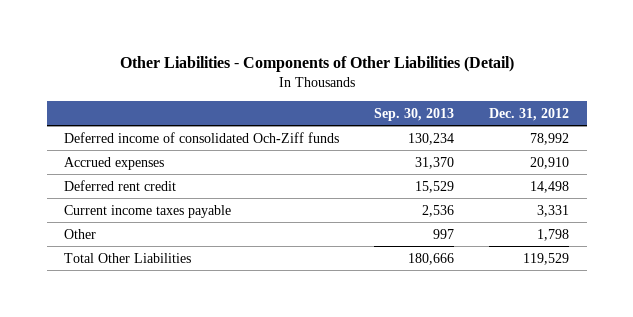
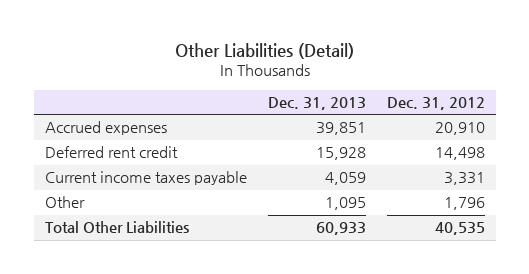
[119,56,514,73] Other Liabilities - Components of Other Liabilities (Detail) -> [174,43,354,60] Other Liabilities (Detail)
[374,107,455,121] Sep. 30, 2013 -> none
none -> [267,97,366,111] Dec. 31, 2013
[64,131,340,143] Deferred income of consolidated Och-Ziff funds -> none
[537,228,570,241] 1,798 -> [443,197,485,211] 1,796
[523,252,570,265] 119,529 -> [434,222,485,236] 40,535

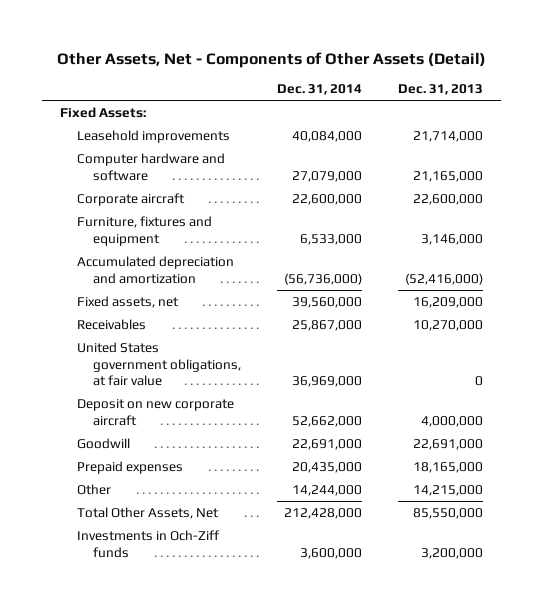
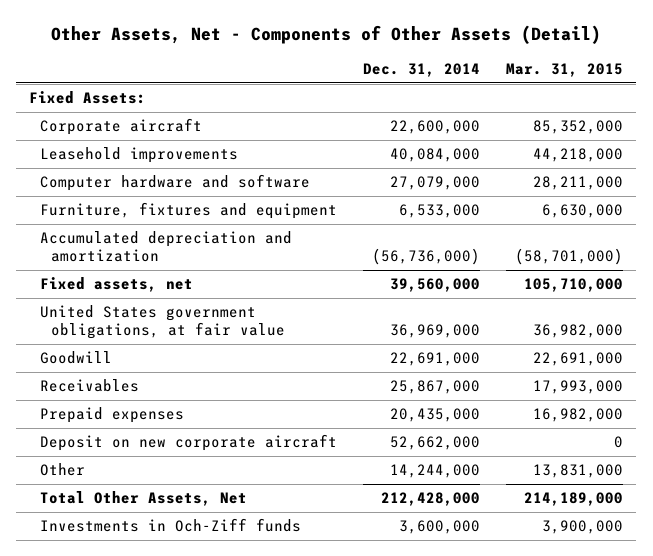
[398,84,484,96] Dec. 31, 2013 -> none
none -> [506,63,624,78] Mar. 31, 2015
[76,192,185,206] Corporate aircraft -> [40,118,203,136] Corporate aircraft
[76,318,146,330] Receivables -> [40,379,140,393] Receivables
[76,398,234,426] Deposit on new corporate aircraft -> [40,434,338,452] Deposit on new corporate aircraft

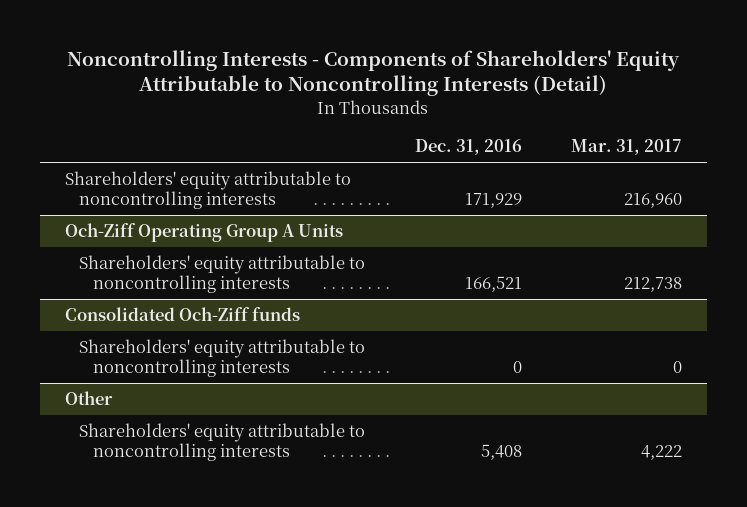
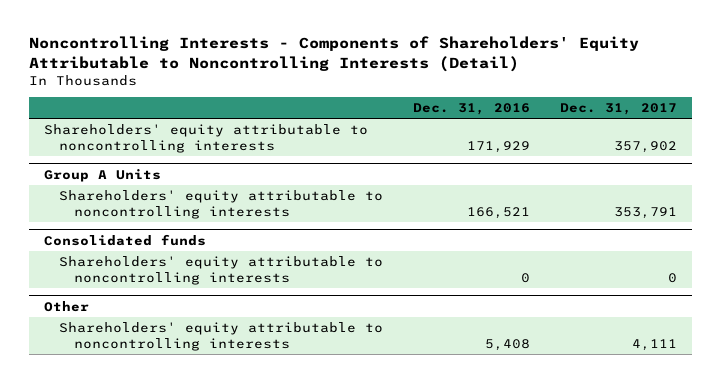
[571,139,683,156] Mar. 31, 2017 -> none
none -> [559,102,677,115] Dec. 31, 2017
[64,223,343,243] Och-Ziff Operating Group A Units -> [43,168,161,182] Group A Units
[64,307,300,322] Consolidated Och-Ziff funds -> [43,233,206,246] Consolidated funds

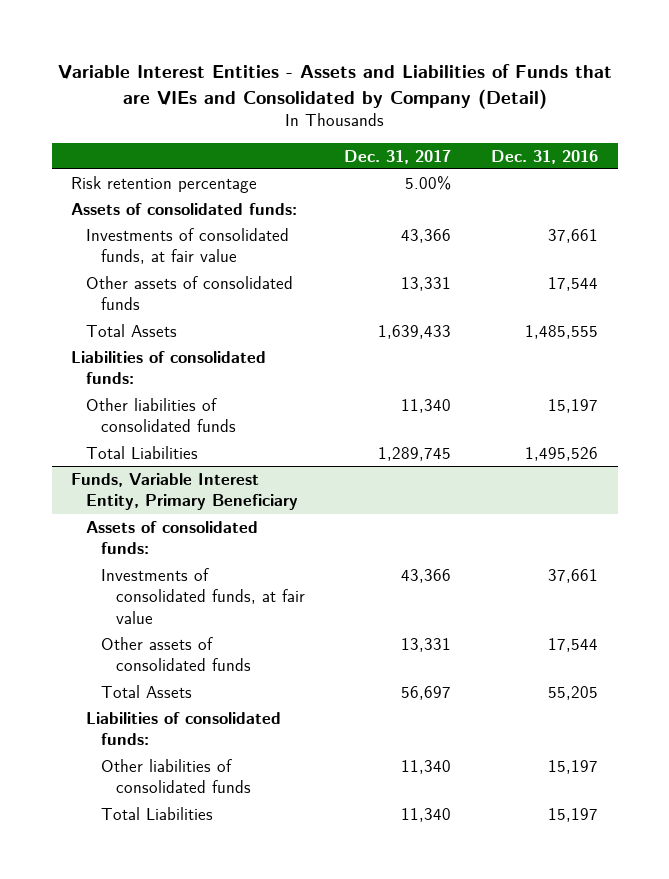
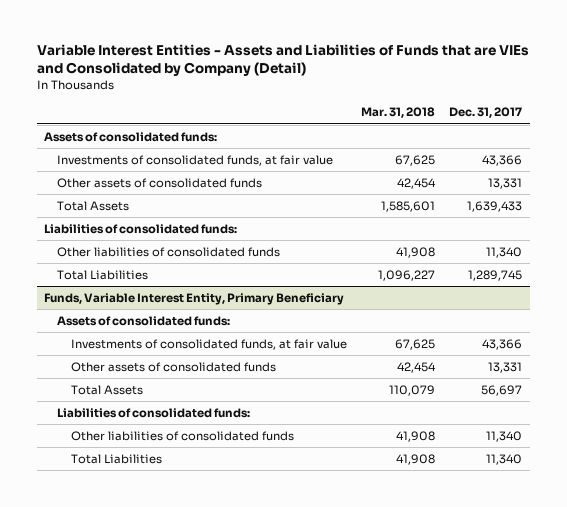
[491,149,599,164] Dec. 31, 2016 -> none
none -> [361,107,436,119] Mar. 31, 2018
[71,175,258,193] Risk retention percentage -> none

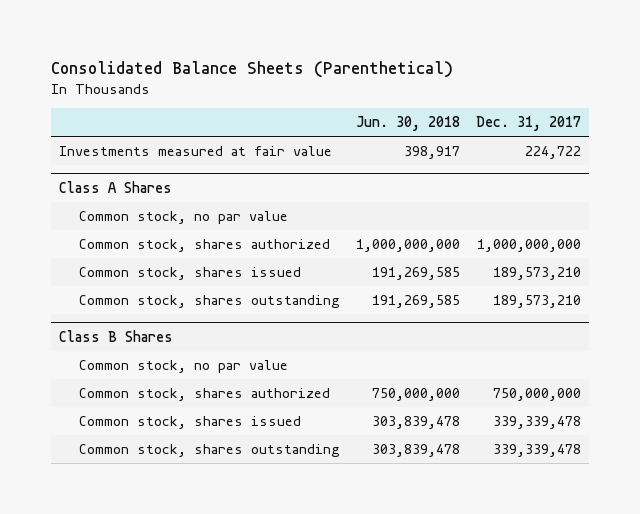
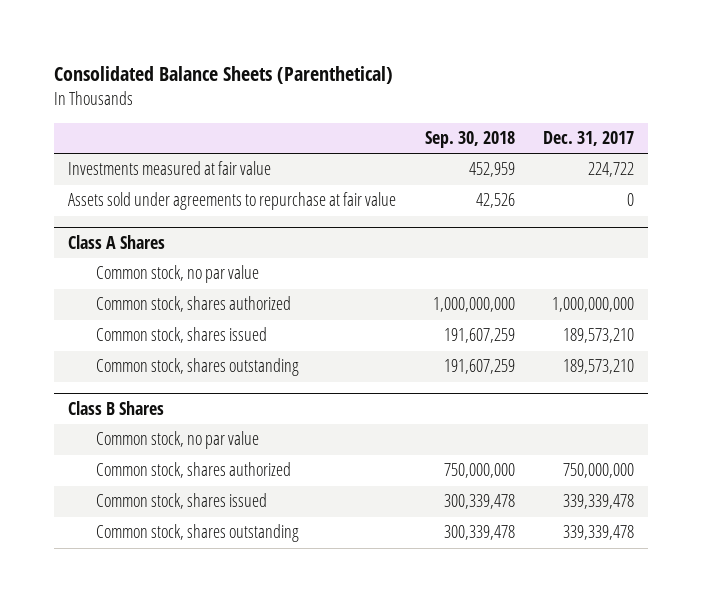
[356,116,461,132] Jun. 30, 2018 -> none
none -> [424,131,515,149] Sep. 30, 2018
none -> [68,192,397,211] Assets sold under agreements to repurchase at fair value

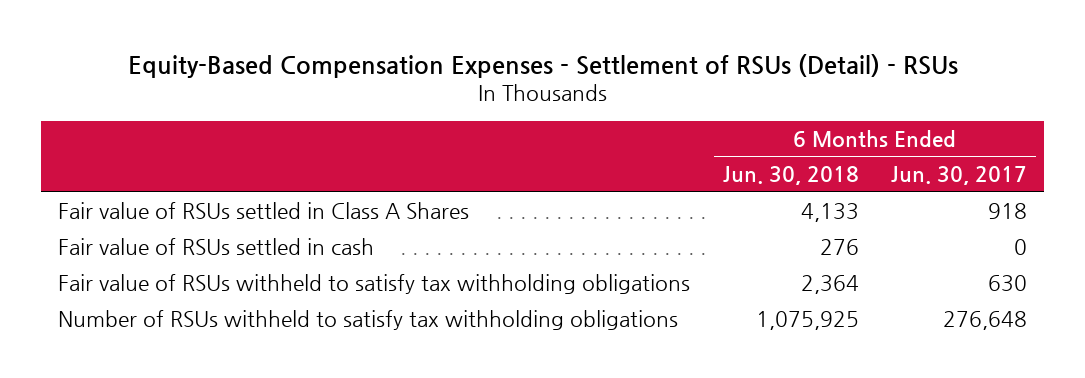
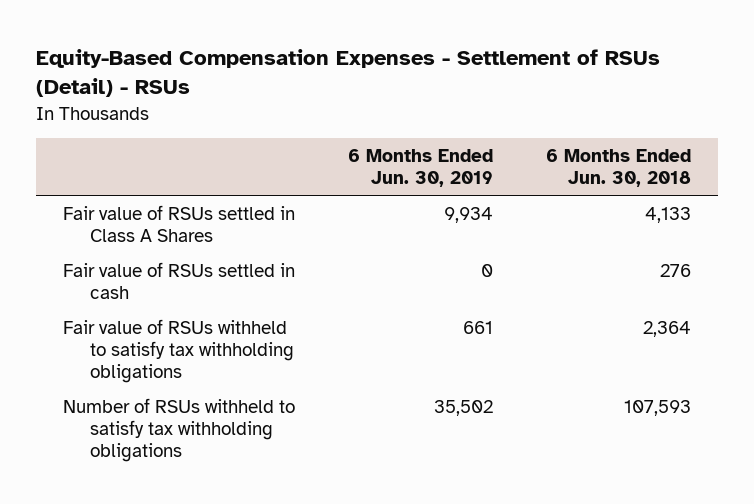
[891,166,1028,186] Jun. 30, 2017 -> none
none -> [348,149,494,188] 6 Months Ended Jun. 30, 2019
[755,310,859,330] 1,075,925 -> [624,399,692,416] 107,593

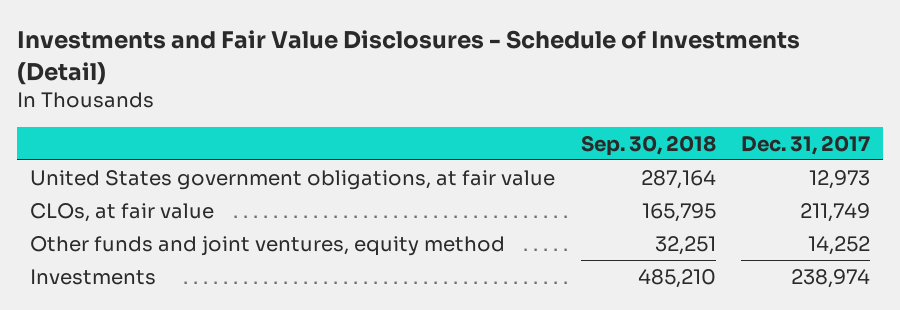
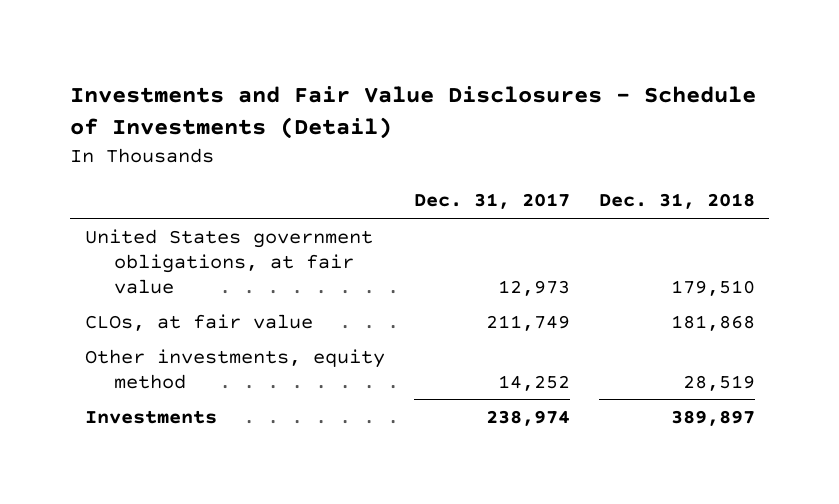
[580,134,716,156] Sep. 30, 2018 -> none
none -> [598,193,755,210] Dec. 31, 2018
[30,235,506,256] Other funds and joint ventures, equity method -> [84,348,385,389] Other investments, equity method

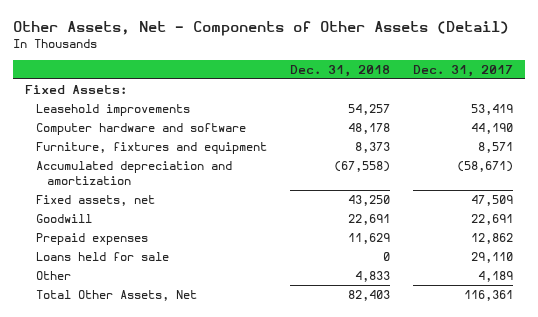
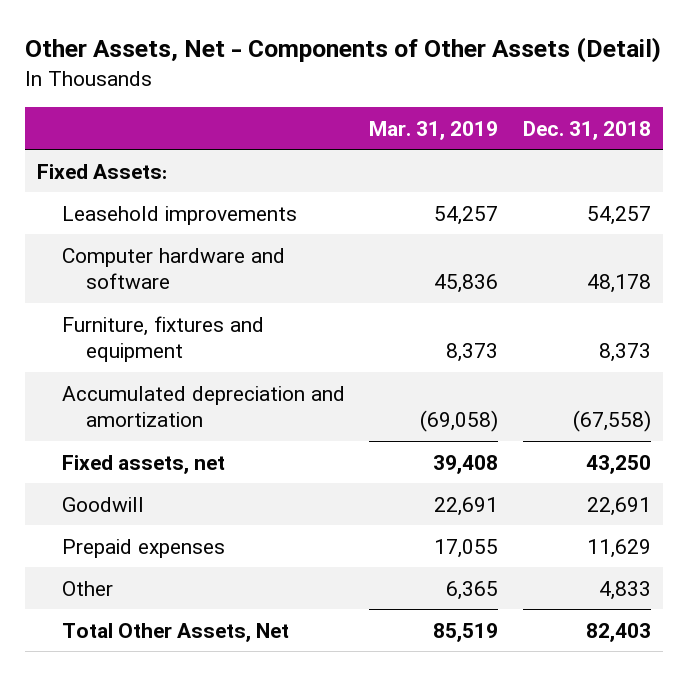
[413,64,514,77] Dec. 31, 2017 -> none
none -> [369,120,499,140] Mar. 31, 2019
[35,251,169,261] Loans held for sale -> none

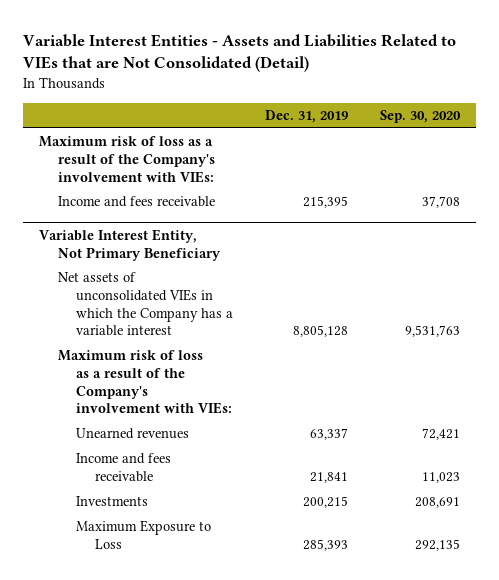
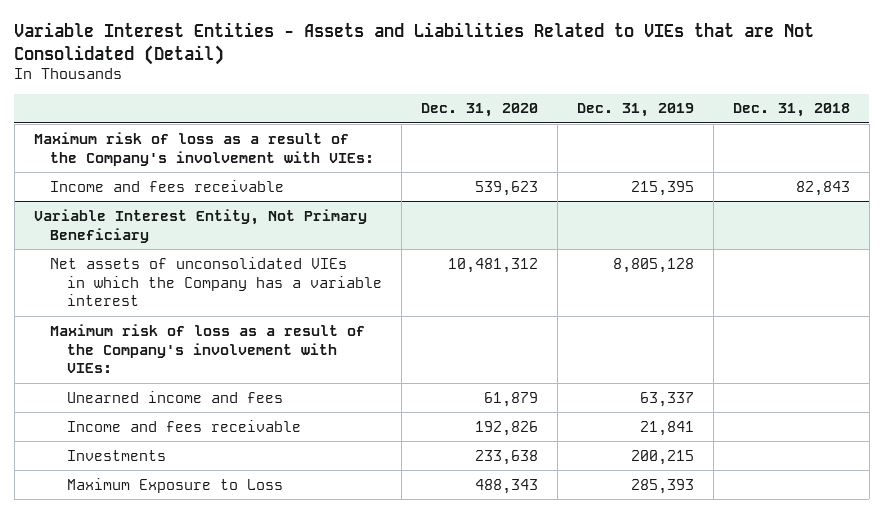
[379,109,461,123] Sep. 30, 2020 -> none
none -> [420,103,538,118] Dec. 31, 2020
none -> [732,103,850,118] Dec. 31, 2018
[76,428,190,440] Unearned revenues -> [66,390,283,403] Unearned income and fees

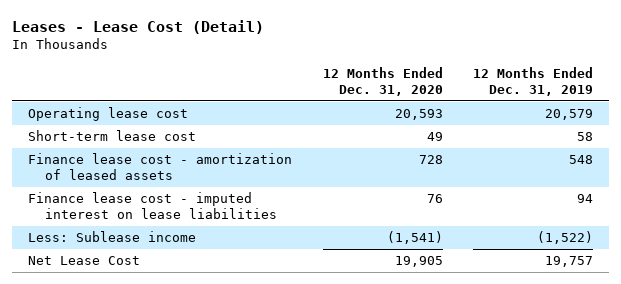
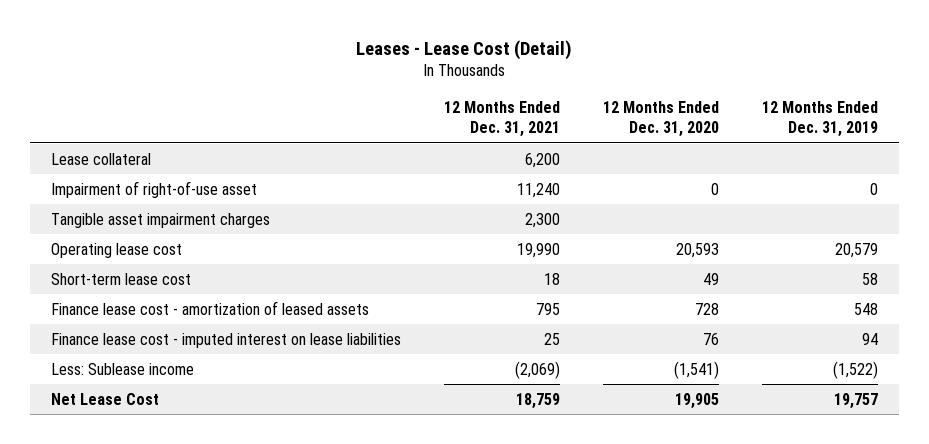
none -> [444,100,561,138] 12 Months Ended Dec. 31, 2021
none -> [51,152,152,165] Lease collateral
none -> [51,180,258,198] Impairment of right-of-use asset
none -> [51,212,271,228] Tangible asset impairment charges

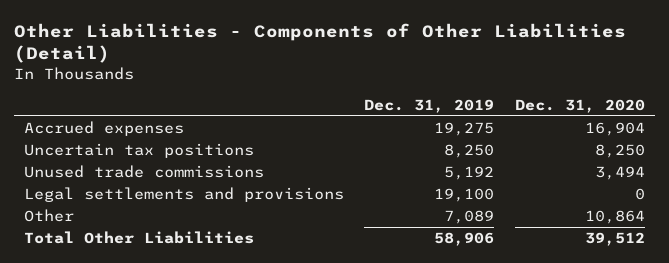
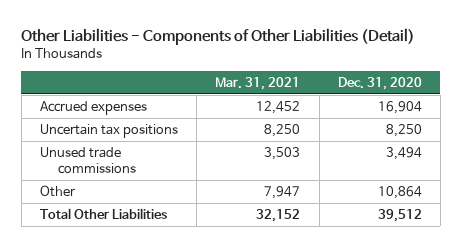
[364,98,495,113] Dec. 31, 2019 -> none
none -> [215,76,301,90] Mar. 31, 2021
[24,187,345,203] Legal settlements and provisions -> none

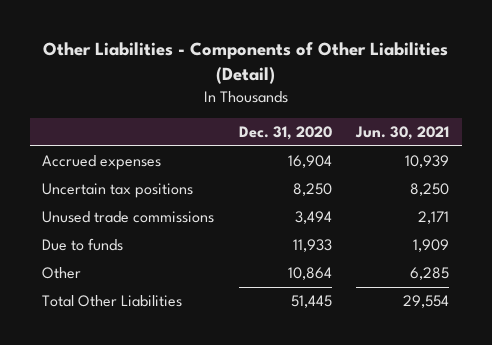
[215,76,301,90] Mar. 31, 2021 -> none
none -> [355,126,450,141] Jun. 30, 2021
none -> [42,238,124,252] Due to funds
[377,209,422,223] 39,512 -> [290,295,332,309] 51,445

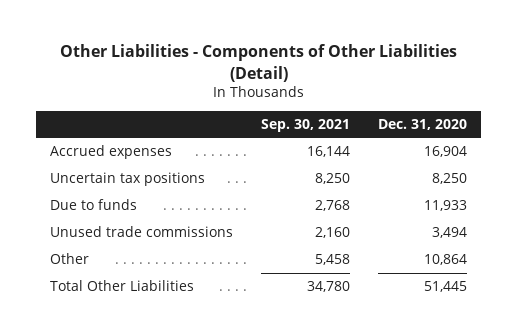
[355,126,450,141] Jun. 30, 2021 -> none
none -> [261,118,351,132] Sep. 30, 2021
[42,211,215,224] Unused trade commissions -> [50,226,234,238] Unused trade commissions

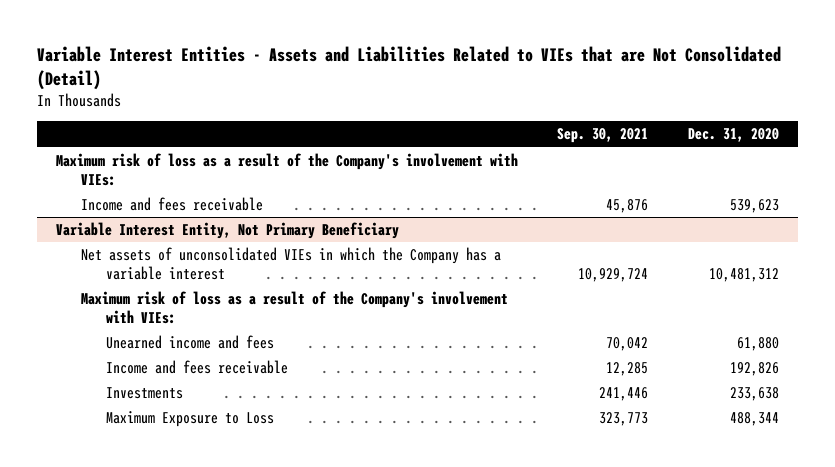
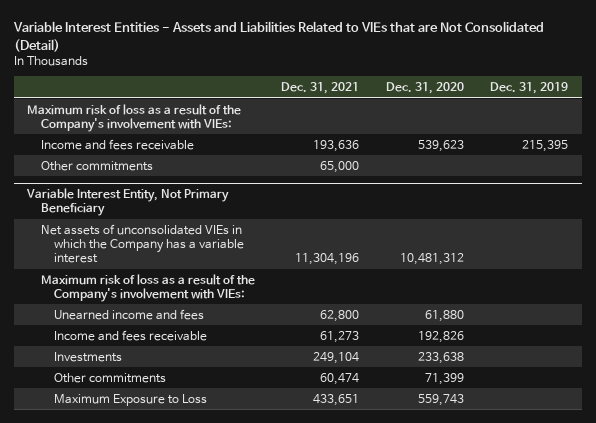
[557,128,649,144] Sep. 30, 2021 -> none
none -> [281,82,360,95] Dec. 31, 2021
none -> [490,82,569,95] Dec. 31, 2019
none -> [40,160,153,171] Other commitments
none -> [53,372,166,383] Other commitments
[729,412,779,427] 488,344 -> [417,393,464,406] 559,743

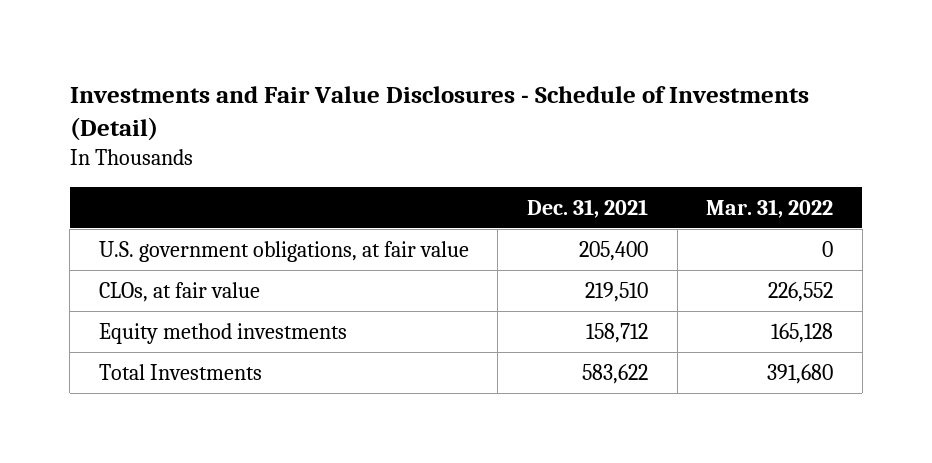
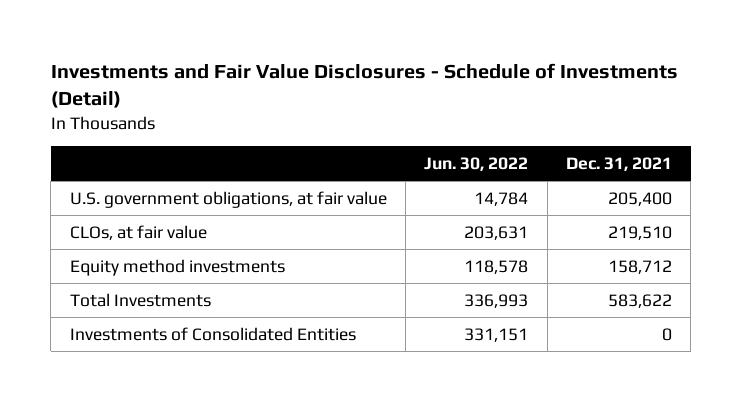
[706,198,834,218] Mar. 31, 2022 -> none
none -> [424,156,529,171] Jun. 30, 2022
none -> [69,326,356,341] Investments of Consolidated Entities

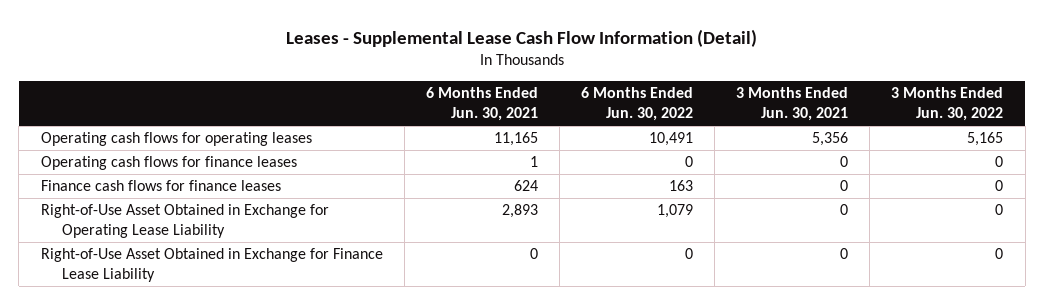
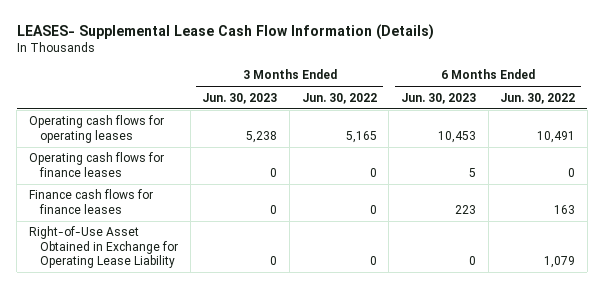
[285,28,757,47] Leases - Supplemental Lease Cash Flow Information (Detail) -> [16,23,434,40] LEASES- Supplemental Lease Cash Flow Information (Details)
[425,87,538,122] 6 Months Ended Jun. 30, 2021 -> none
[736,87,849,122] 3 Months Ended Jun. 30, 2021 -> none
none -> [202,92,278,104] Jun. 30, 2023
none -> [400,92,476,104] Jun. 30, 2023
[40,248,383,283] Right-of-Use Asset Obtained in Exchange for Finance Lease Liability -> none

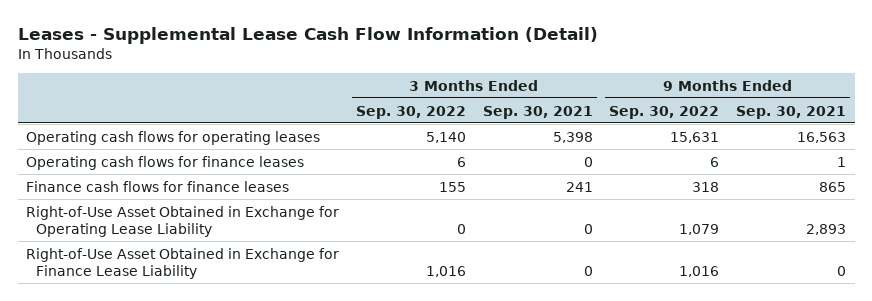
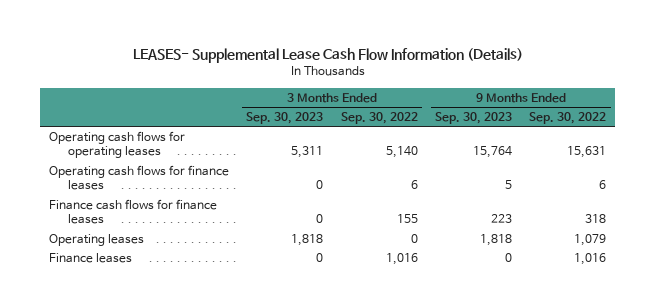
[17,26,598,44] Leases - Supplemental Lease Cash Flow Information (Detail) -> [132,47,523,63] LEASES- Supplemental Lease Cash Flow Information (Details)
[482,105,593,119] Sep. 30, 2021 -> none
[736,105,847,119] Sep. 30, 2021 -> none
none -> [246,112,324,125] Sep. 30, 2023
none -> [435,112,513,125] Sep. 30, 2023
[25,205,339,237] Right-of-Use Asset Obtained in Exchange for Operating Lease Liability -> [48,234,144,247] Operating leases
[25,247,339,279] Right-of-Use Asset Obtained in Exchange for Finance Lease Liability -> [48,253,132,264] Finance leases

